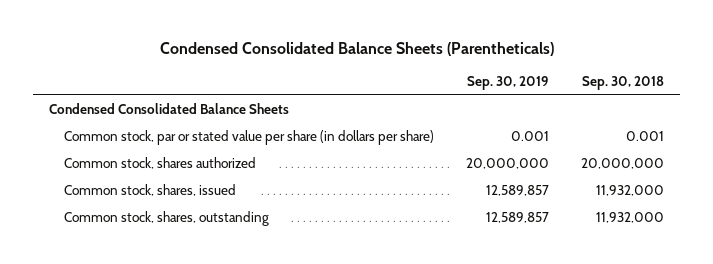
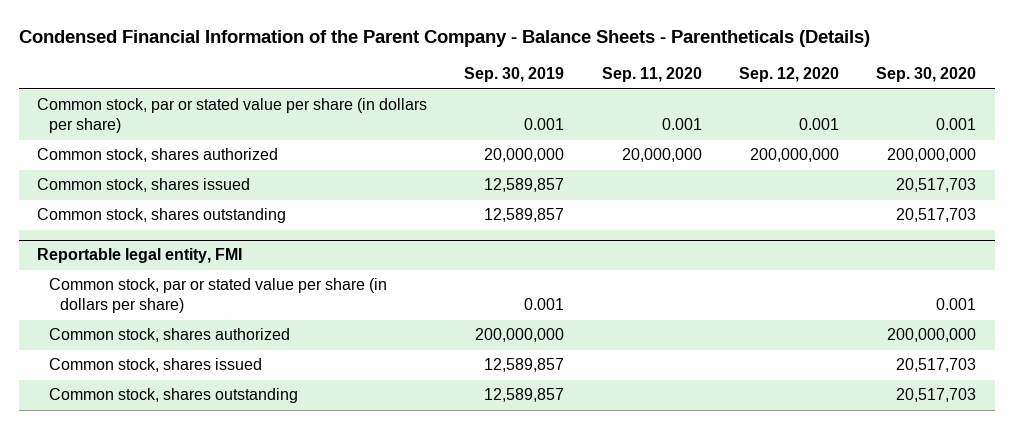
[159,42,554,57] Condensed Consolidated Balance Sheets (Parentheticals) -> [18,30,870,48] Condensed Financial Information of the Parent Company - Balance Sheets - Parentheticals (Details)
[582,76,665,91] Sep. 30, 2018 -> none
none -> [601,67,702,83] Sep. 11, 2020
none -> [738,67,839,83] Sep. 12, 2020
none -> [876,67,977,83] Sep. 30, 2020
[49,103,290,115] Condensed Consolidated Balance Sheets -> none
[63,184,236,197] Common stock, shares, issued -> [37,178,251,193] Common stock, shares issued
[63,211,269,227] Common stock, shares, outstanding -> [37,208,287,224] Common stock, shares outstanding
none -> [37,248,243,264] Reportable legal entity, FMI
none -> [48,278,387,314] Common stock, par or stated value per share (in dollars per share)
none -> [48,328,290,343] Common stock, shares authorized
none -> [48,358,262,373] Common stock, shares issued
none -> [48,388,298,404] Common stock, shares outstanding

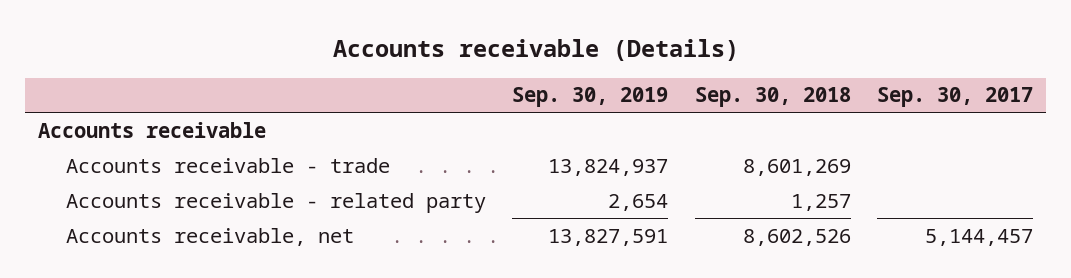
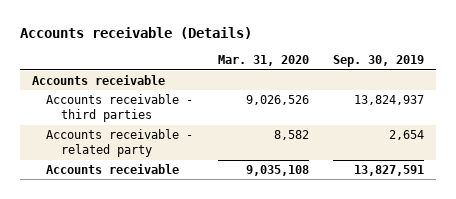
[694,87,851,108] Sep. 30, 2018 -> none
[877,87,1034,108] Sep. 30, 2017 -> none
none -> [217,55,309,67] Mar. 31, 2020
[65,157,390,173] Accounts receivable - trade -> [46,93,194,123] Accounts receivable - third parties
[65,227,354,246] Accounts receivable, net -> [46,163,180,174] Accounts receivable

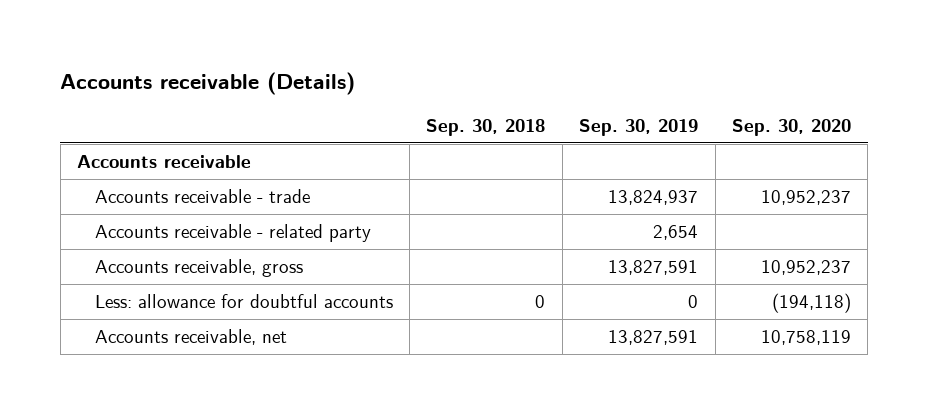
[217,55,309,67] Mar. 31, 2020 -> none
none -> [426,118,546,136] Sep. 30, 2018
none -> [731,118,851,136] Sep. 30, 2020
[46,93,194,123] Accounts receivable - third parties -> [94,188,310,203] Accounts receivable - trade
none -> [94,258,303,277] Accounts receivable, gross
none -> [94,293,393,308] Less: allowance for doubtful accounts
[46,163,180,174] Accounts receivable -> [94,328,287,345] Accounts receivable, net

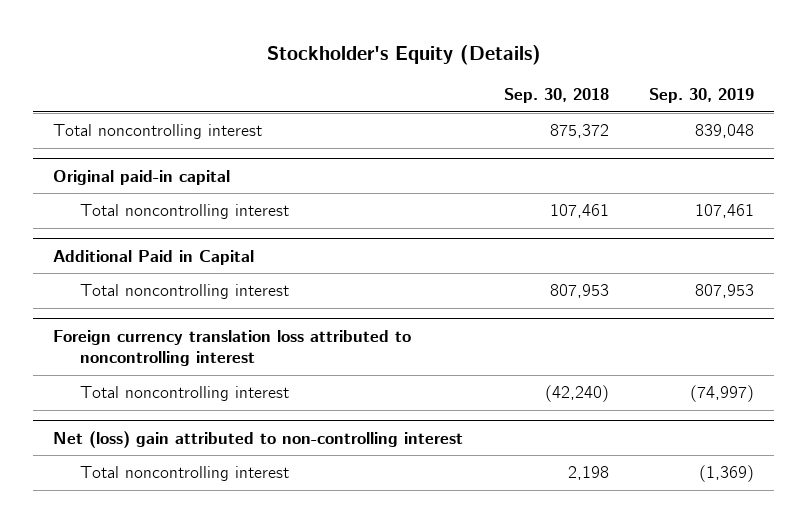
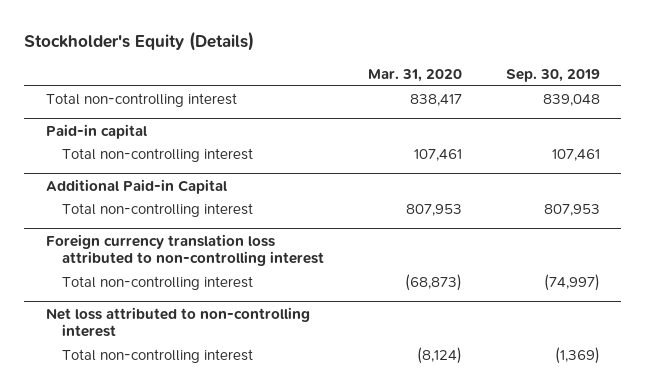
[503,88,609,104] Sep. 30, 2018 -> none
none -> [367,68,462,82] Mar. 31, 2020
[53,124,263,140] Total noncontrolling interest -> [45,92,237,107] Total non-controlling interest
[53,169,231,185] Original paid-in capital -> [45,123,147,139] Paid-in capital
[79,204,289,220] Total noncontrolling interest -> [62,147,254,162] Total non-controlling interest
[53,249,255,265] Additional Paid in Capital -> [45,178,227,194] Additional Paid-in Capital
[79,284,289,300] Total noncontrolling interest -> [62,202,254,217] Total non-controlling interest
[53,329,412,367] Foreign currency translation loss attributed to noncontrolling interest -> [45,233,325,267] Foreign currency translation loss attributed to non-controlling interest
[79,386,289,402] Total noncontrolling interest -> [62,275,254,290] Total non-controlling interest
[53,430,464,448] Net (loss) gain attributed to non-controlling interest -> [45,306,310,338] Net loss attributed to non-controlling interest
[79,466,289,482] Total noncontrolling interest -> [62,348,254,363] Total non-controlling interest

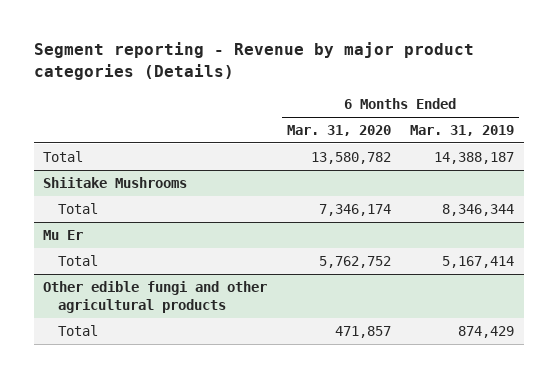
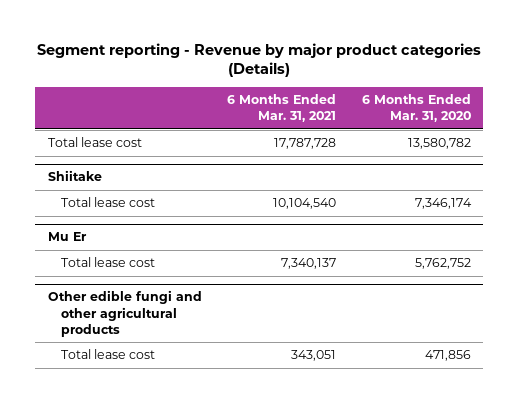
[410,125,515,137] Mar. 31, 2019 -> none
none -> [227,94,337,123] 6 Months Ended Mar. 31, 2021
[43,151,84,163] Total -> [48,137,143,148] Total lease cost
[43,177,188,189] Shiitake Mushrooms -> [48,170,103,182] Shiitake
[58,203,99,215] Total -> [60,197,155,208] Total lease cost
[58,255,99,267] Total -> [60,257,155,268] Total lease cost
[58,325,99,337] Total -> [60,349,155,360] Total lease cost
[334,326,391,339] 471,857 -> [424,350,471,362] 471,856

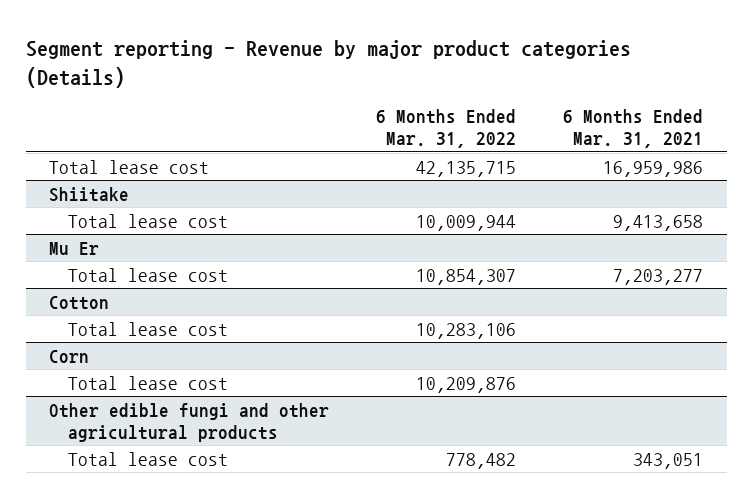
[361,94,471,123] 6 Months Ended Mar. 31, 2020 -> none
none -> [376,108,517,149] 6 Months Ended Mar. 31, 2022
[274,138,337,150] 17,787,728 -> [603,160,704,177] 16,959,986
[273,198,337,210] 10,104,540 -> [613,214,704,231] 9,413,658
[281,258,337,270] 7,340,137 -> [613,268,704,285] 7,203,277
none -> [49,295,110,310] Cotton
none -> [68,321,229,336] Total lease cost
none -> [49,349,90,363] Corn
none -> [68,375,229,390] Total lease cost

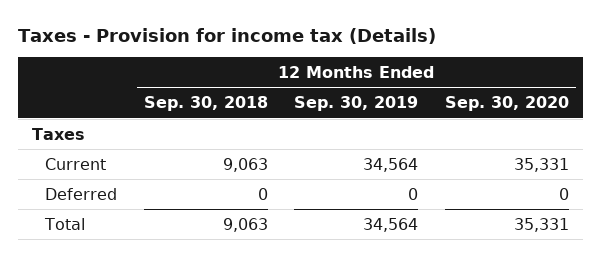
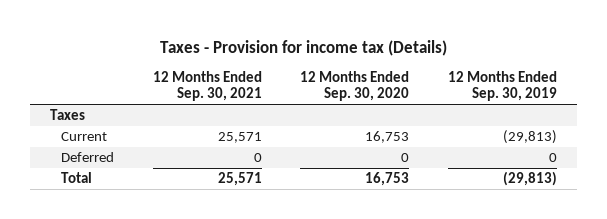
[143,96,268,112] Sep. 30, 2018 -> none
none -> [152,70,262,102] 12 Months Ended Sep. 30, 2021
[363,157,419,172] 34,564 -> [503,129,558,144] (29,813)
[514,157,570,172] 35,331 -> [365,130,410,143] 16,753
[363,217,419,232] 34,564 -> [503,170,558,186] (29,813)
[514,217,570,232] 35,331 -> [365,171,410,186] 16,753

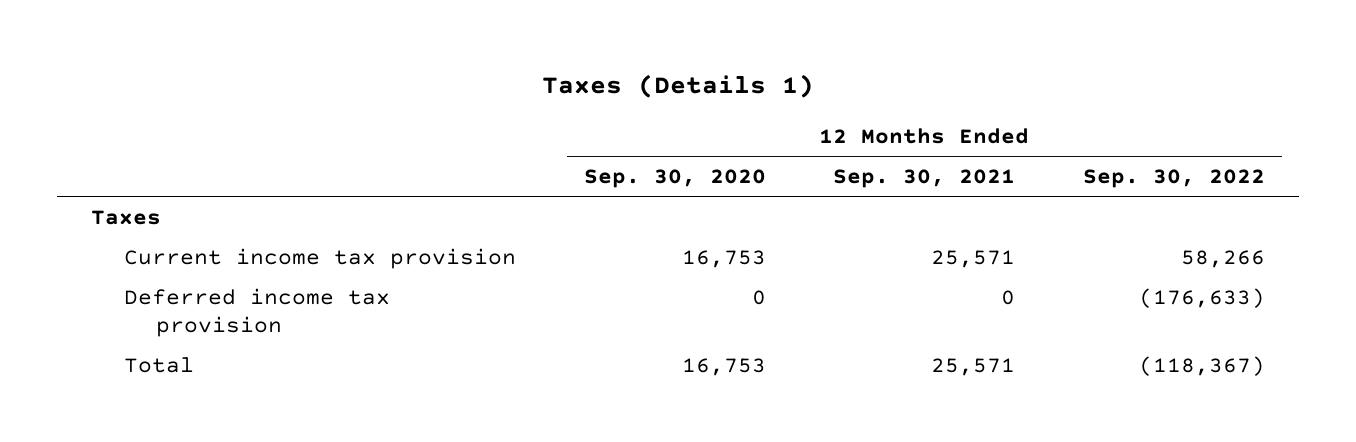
[159,39,447,56] Taxes - Provision for income tax (Details) -> [542,73,815,98] Taxes (Details 1)
[448,70,558,102] 12 Months Ended Sep. 30, 2019 -> none
none -> [1083,168,1266,188] Sep. 30, 2022
[60,131,107,141] Current -> [123,247,516,269] Current income tax provision
[60,151,114,162] Deferred -> [123,287,390,337] Deferred income tax provision

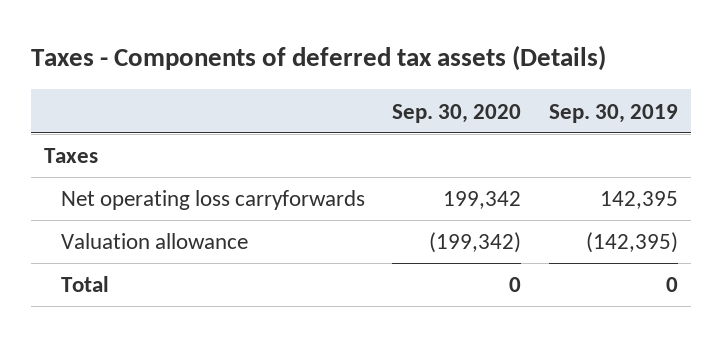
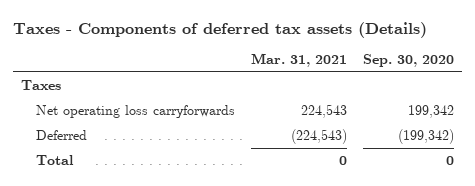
[548,103,678,123] Sep. 30, 2019 -> none
none -> [251,53,348,68] Mar. 31, 2021
[60,233,248,250] Valuation allowance -> [35,129,87,140] Deferred

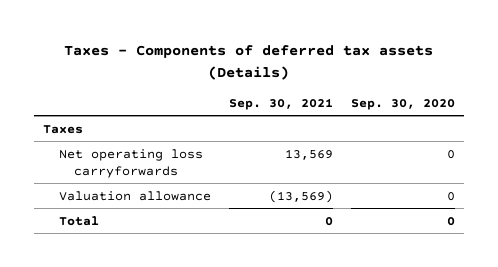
[251,53,348,68] Mar. 31, 2021 -> none
none -> [228,97,333,110] Sep. 30, 2021
[35,129,87,140] Deferred -> none
[408,104,455,118] 199,342 -> [446,149,455,159] 0
none -> [58,190,211,201] Valuation allowance

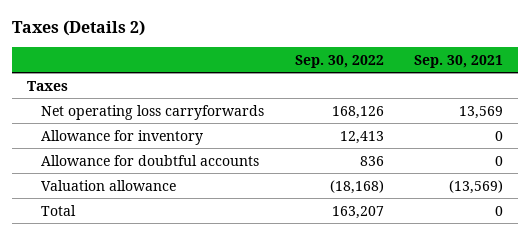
[64,45,434,80] Taxes - Components of deferred tax assets (Details) -> [11,20,145,37] Taxes (Details 2)
[350,98,455,110] Sep. 30, 2020 -> none
none -> [294,54,384,68] Sep. 30, 2022
none -> [41,129,204,145] Allowance for inventory
none -> [41,154,260,166] Allowance for doubtful accounts

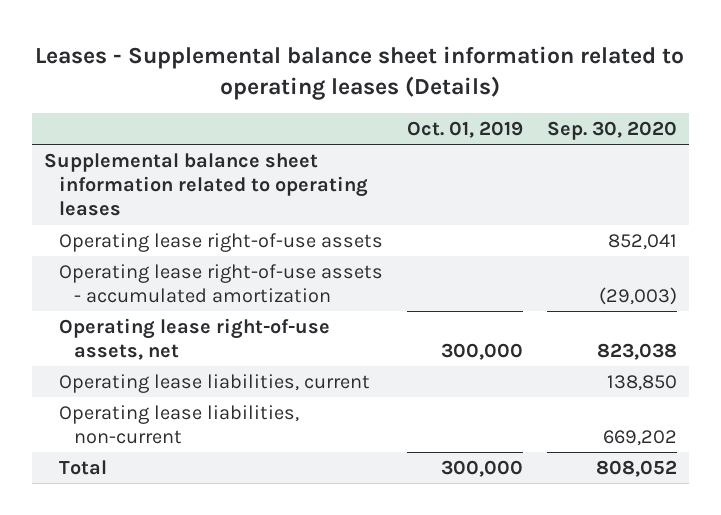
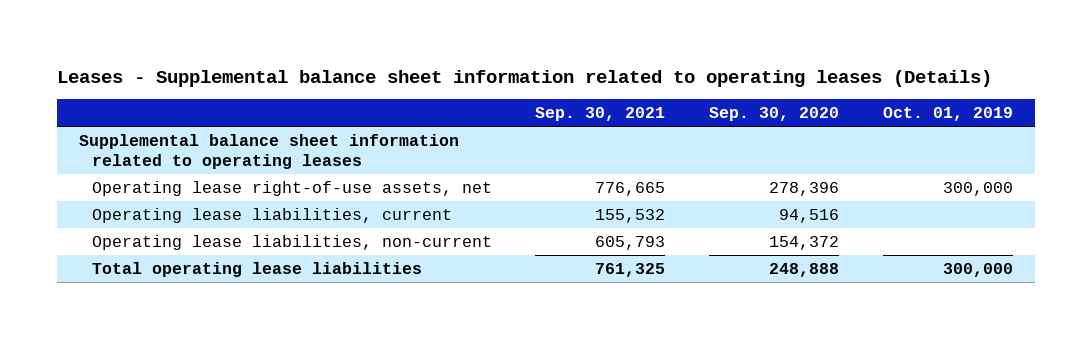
none -> [535,107,666,122] Sep. 30, 2021
[58,232,383,252] Operating lease right-of-use assets -> none
[58,263,383,304] Operating lease right-of-use assets - accumulated amortization -> none
[596,343,677,361] 823,038 -> [769,181,840,196] 278,396
[606,374,677,391] 138,850 -> [779,208,840,223] 94,516
[602,430,677,447] 669,202 -> [769,235,840,250] 154,372
[58,459,107,475] Total -> [91,261,422,277] Total operating lease liabilities
[595,459,677,477] 808,052 -> [769,262,840,277] 248,888

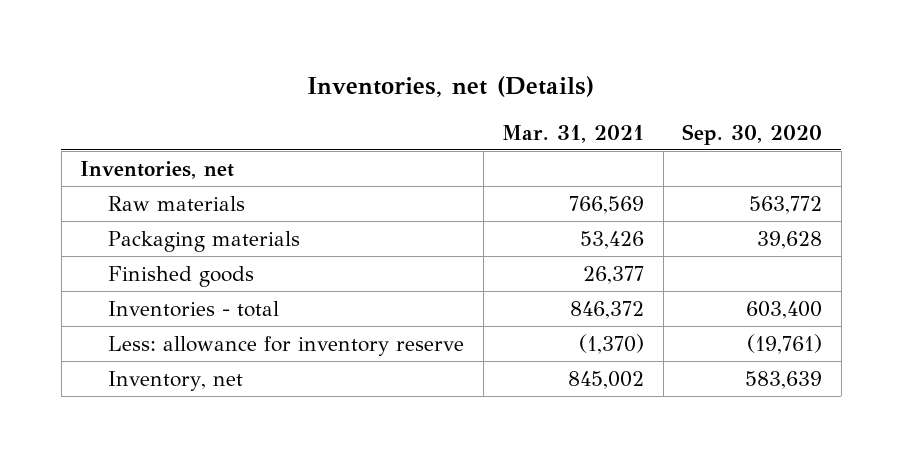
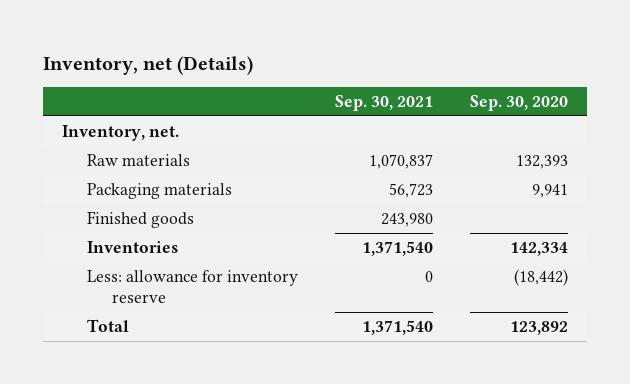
[307,75,595,97] Inventories, net (Details) -> [42,55,253,75] Inventory, net (Details)
[502,124,645,143] Mar. 31, 2021 -> none
none -> [334,95,433,112] Sep. 30, 2021
[80,160,235,179] Inventories, net -> [61,125,179,142] Inventory, net.
[749,195,823,214] 563,772 -> [516,155,569,170] 132,393
[757,230,823,249] 39,628 -> [532,184,569,199] 9,941
[108,370,244,391] Inventory, net -> none
[108,300,280,317] Inventories - total -> [86,241,178,254] Inventories
[746,300,823,319] 603,400 -> [510,242,569,257] 142,334
[747,333,823,354] (19,761) -> [514,269,569,287] (18,442)
none -> [86,319,129,333] Total

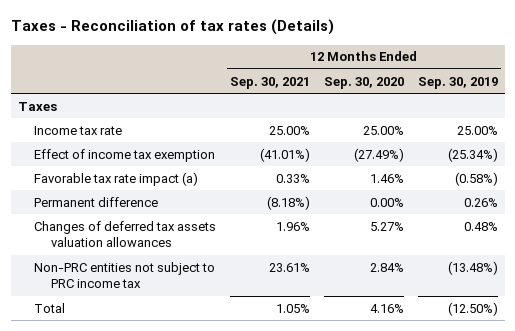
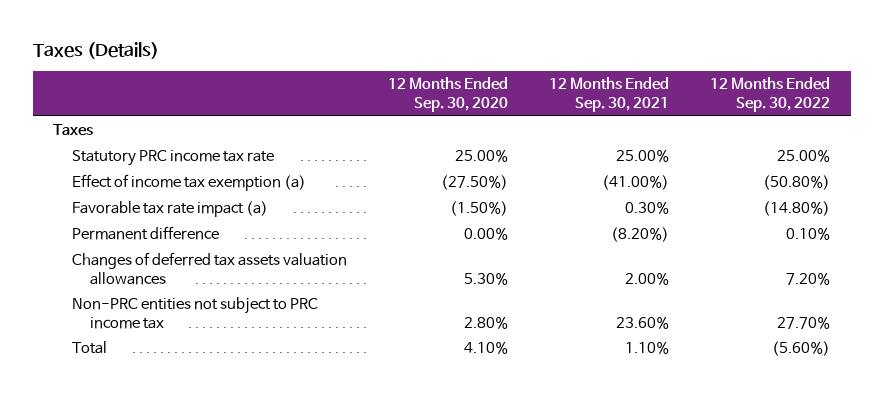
[10,19,334,36] Taxes - Reconciliation of tax rates (Details) -> [32,42,159,60] Taxes (Details)
[417,76,498,89] Sep. 30, 2019 -> none
none -> [710,77,831,113] 12 Months Ended Sep. 30, 2022
[34,125,123,135] Income tax rate -> [71,150,274,167] Statutory PRC income tax rate
[34,148,216,162] Effect of income tax exemption -> [71,174,306,192] Effect of income tax exemption (a)
[260,147,311,162] (41.01%) -> [601,175,669,191] (41.00%)
[353,147,404,162] (27.49%) -> [440,175,508,191] (27.50%)
[276,173,311,183] 0.33% -> [624,201,669,215] 0.30%
[369,173,404,183] 1.46% -> [449,201,508,217] (1.50%)
[267,195,311,210] (8.18%) -> [610,227,669,243] (8.20%)
[276,221,311,231] 1.96% -> [624,271,669,285] 2.00%
[369,221,404,231] 5.27% -> [463,271,508,285] 5.30%
[269,262,311,272] 23.61% -> [615,315,669,329] 23.60%
[369,262,404,272] 2.84% -> [463,315,508,329] 2.80%
[276,303,311,313] 1.05% -> [624,341,669,355] 1.10%
[369,303,404,313] 4.16% -> [463,341,508,355] 4.10%

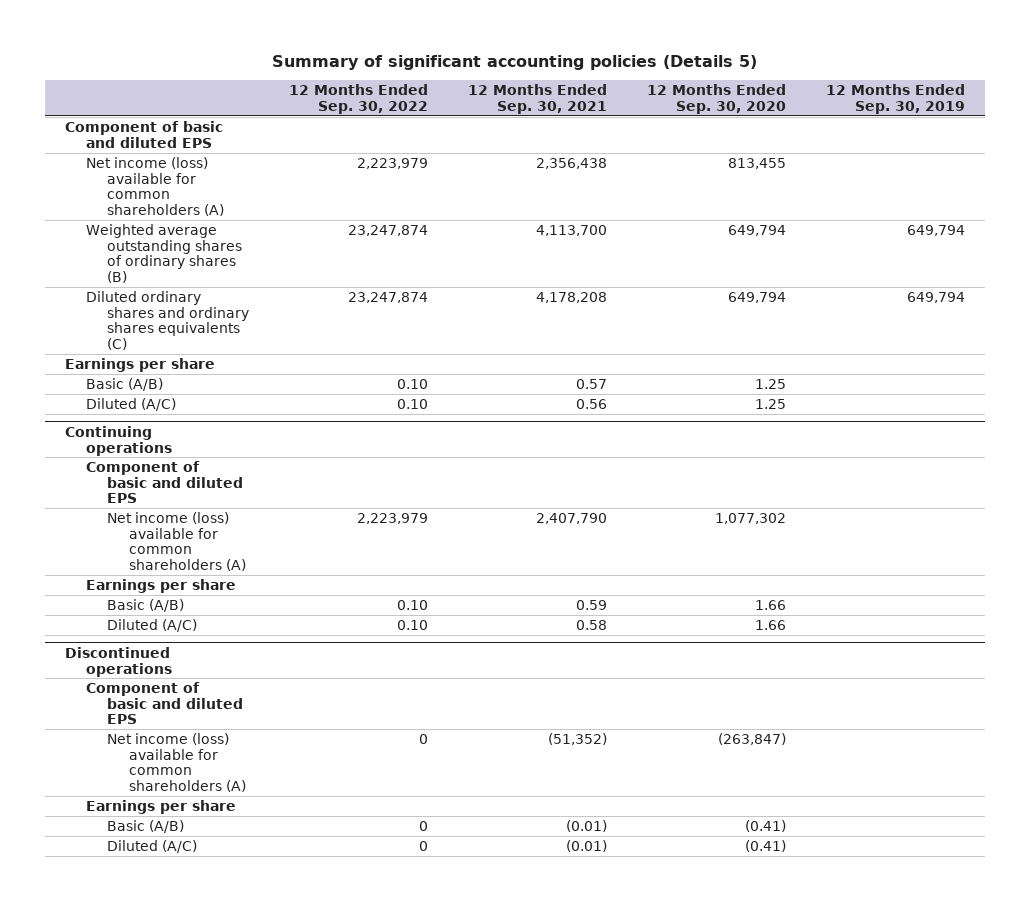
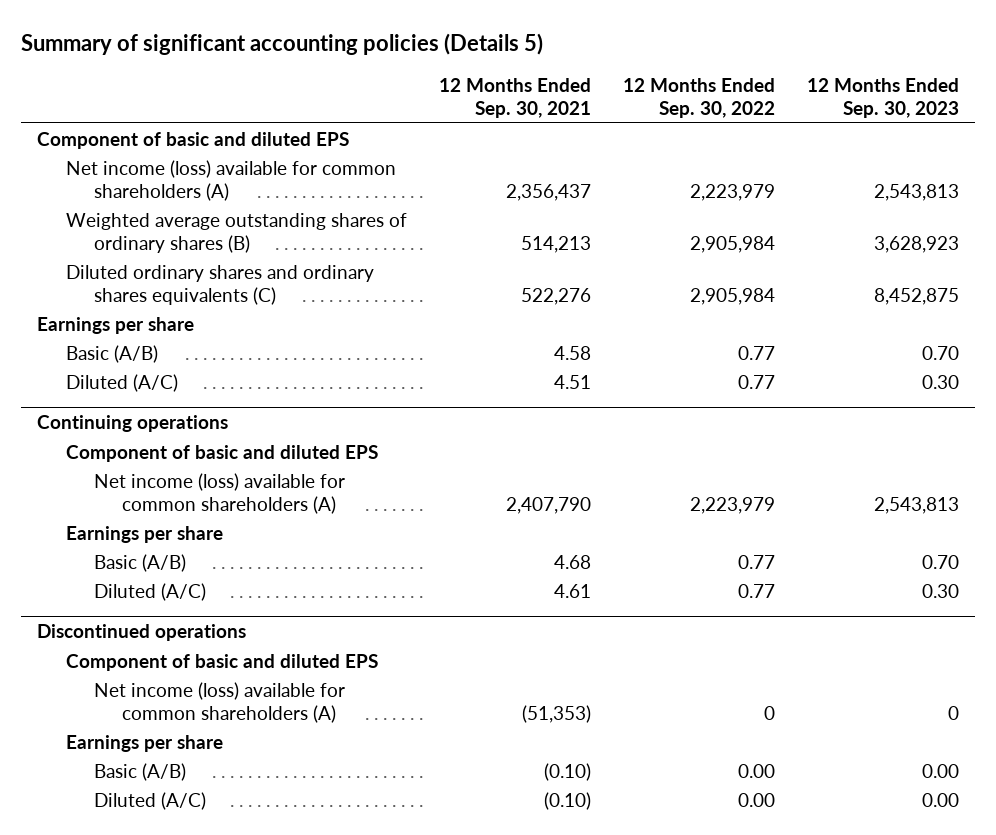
[647,83,787,114] 12 Months Ended Sep. 30, 2020 -> none
[825,83,965,114] 12 Months Ended Sep. 30, 2019 -> none
none -> [806,77,959,118] 12 Months Ended Sep. 30, 2023
[536,157,608,169] 2,356,438 -> [505,183,591,201] 2,356,437
[348,224,429,236] 23,247,874 -> [689,235,775,253] 2,905,984
[536,224,608,236] 4,113,700 -> [520,235,591,253] 514,213
[348,291,429,303] 23,247,874 -> [689,287,775,305] 2,905,984
[536,291,608,303] 4,178,208 -> [520,287,591,305] 522,276
[397,378,429,389] 0.10 -> [737,345,775,360] 0.77
[576,378,608,389] 0.57 -> [553,345,591,360] 4.58
[397,398,429,409] 0.10 -> [737,374,775,389] 0.77
[576,398,608,409] 0.56 -> [553,374,591,389] 4.51
[397,599,429,610] 0.10 -> [737,554,775,569] 0.77
[576,599,608,610] 0.59 -> [553,554,591,569] 4.68
[397,619,429,630] 0.10 -> [737,583,775,598] 0.77
[576,619,608,630] 0.58 -> [553,583,591,598] 4.61
[548,732,608,745] (51,352) -> [521,704,591,723] (51,353)
[419,820,429,831] 0 -> [737,763,775,778] 0.00
[566,819,608,832] (0.01) -> [543,762,591,781] (0.10)
[419,840,429,851] 0 -> [737,792,775,807] 0.00
[566,839,608,852] (0.01) -> [543,791,591,810] (0.10)

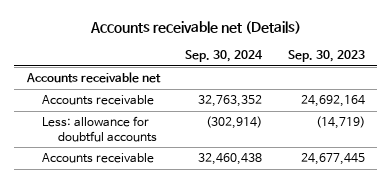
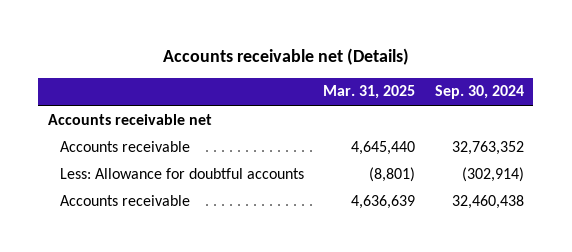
[287,50,365,63] Sep. 30, 2023 -> none
none -> [323,85,416,100] Mar. 31, 2025
[42,116,158,142] Less: allowance for doubtful accounts -> [59,167,304,179] Less: Allowance for doubtful accounts

